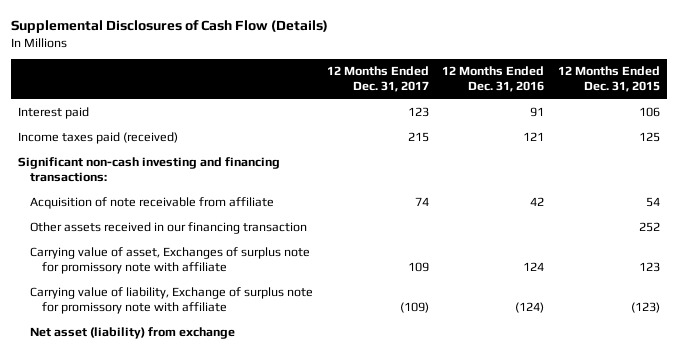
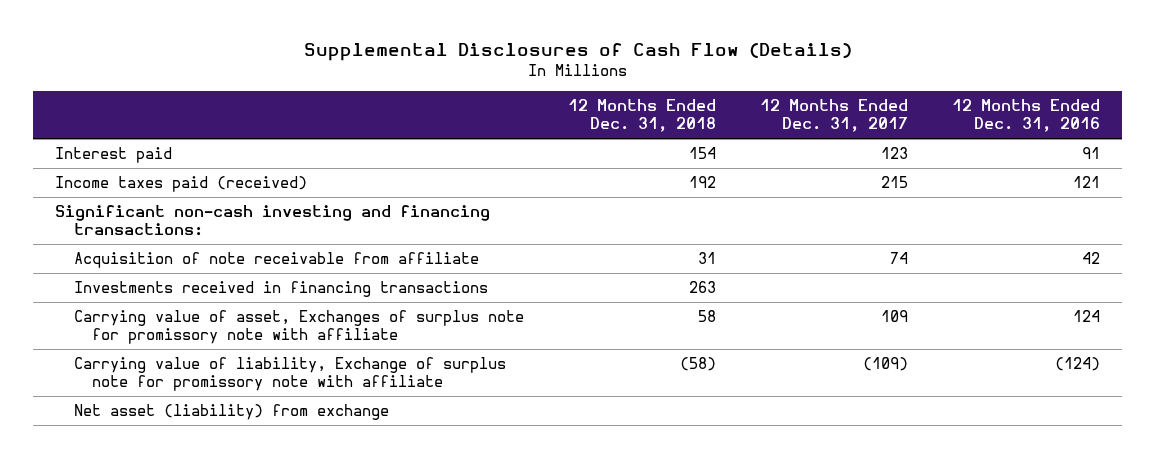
[558,66,661,93] 12 Months Ended Dec. 31, 2015 -> none
none -> [567,99,716,133] 12 Months Ended Dec. 31, 2018
[29,222,307,235] Other assets received in our financing transaction -> [73,281,488,298] Investments received in financing transactions

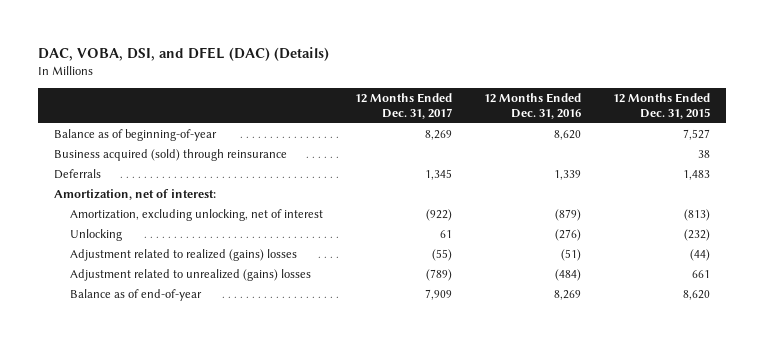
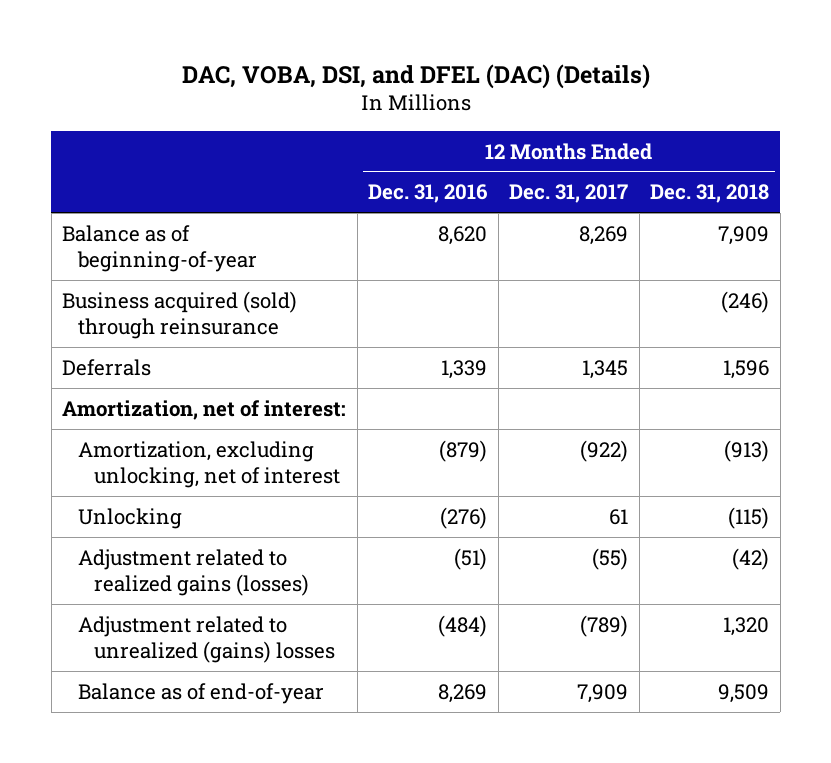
[613,92,711,119] 12 Months Ended Dec. 31, 2015 -> none
none -> [650,184,770,204] Dec. 31, 2018
[70,249,298,262] Adjustment related to realized (gains) losses -> [77,548,309,596] Adjustment related to realized gains (losses)

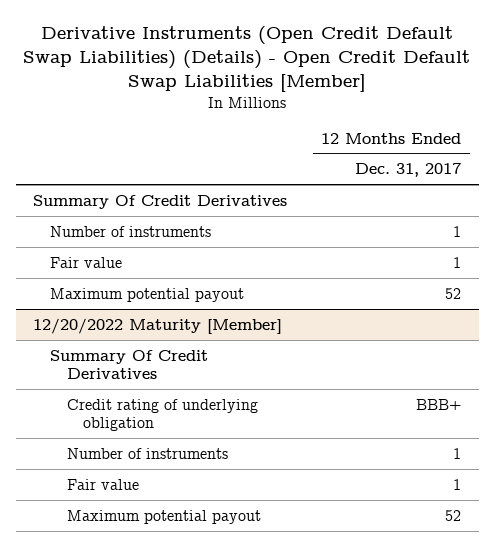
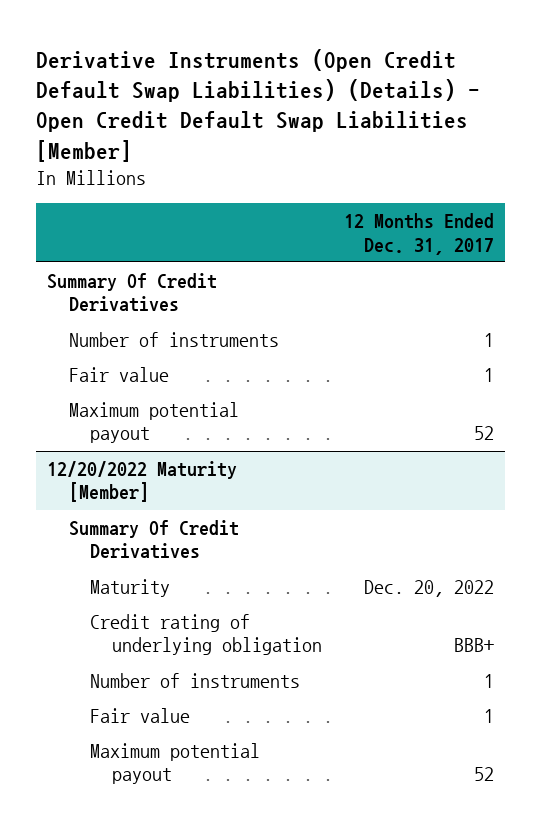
none -> [90,578,171,597] Maturity

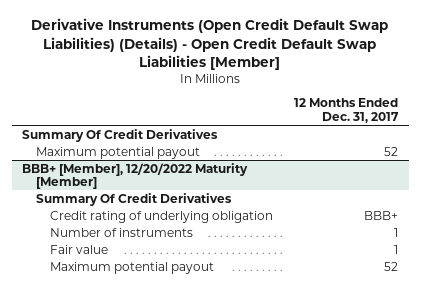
[68,331,279,347] Number of instruments -> none
[68,366,169,382] Fair value -> none
[47,460,238,503] 12/20/2022 Maturity [Member] -> [22,162,249,190] BBB+ [Member], 12/20/2022 Maturity [Member]
[90,578,171,597] Maturity -> none

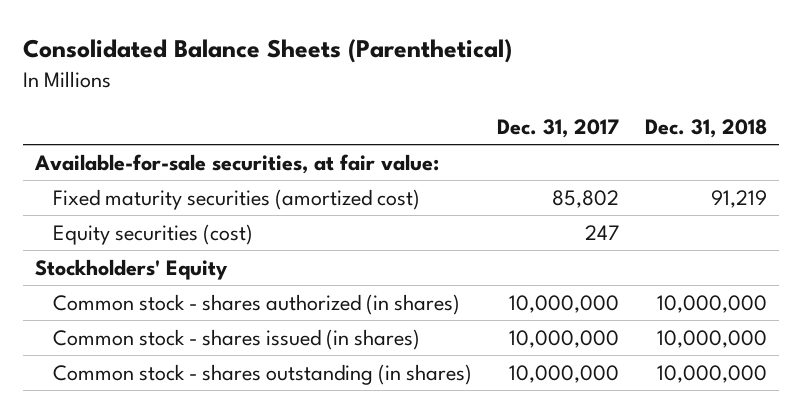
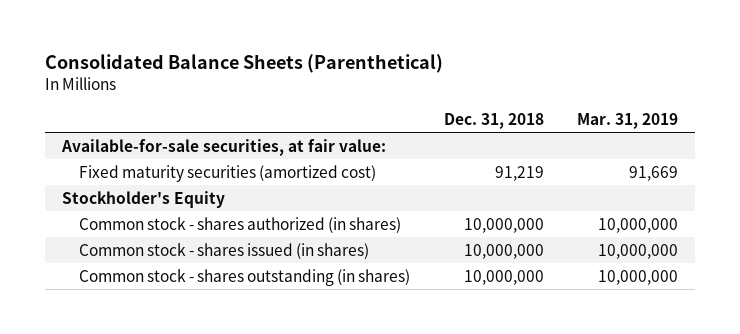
[497,119,620,139] Dec. 31, 2017 -> none
none -> [577,112,679,129] Mar. 31, 2019
[52,224,253,246] Equity securities (cost) -> none
[35,259,229,281] Stockholders' Equity -> [61,190,225,208] Stockholder's Equity

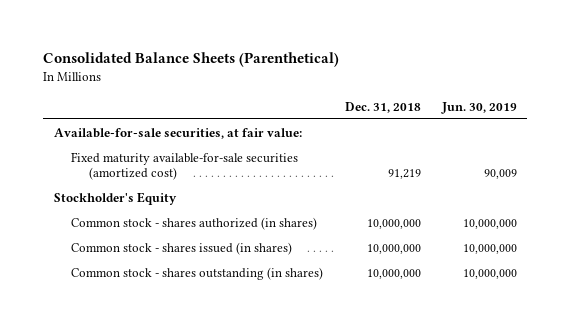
[577,112,679,129] Mar. 31, 2019 -> none
none -> [440,101,517,114] Jun. 30, 2019
[79,164,377,182] Fixed maturity securities (amortized cost) -> [71,151,299,181] Fixed maturity available-for-sale securities (amortized cost)

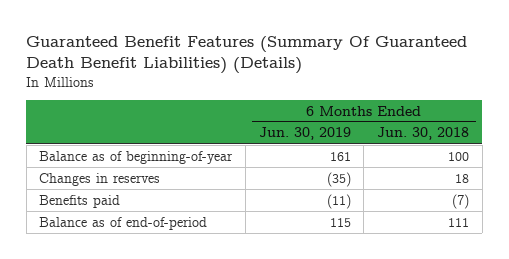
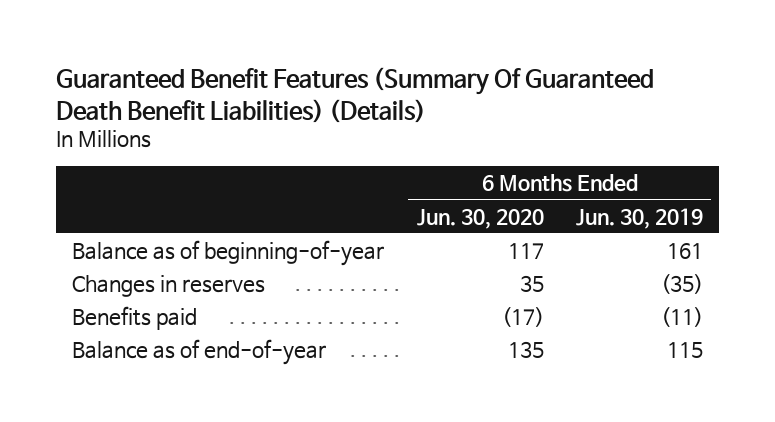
[377,127,470,141] Jun. 30, 2018 -> none
none -> [416,208,544,229] Jun. 30, 2020
[39,216,208,230] Balance as of end-of-period -> [71,338,326,365] Balance as of end-of-year

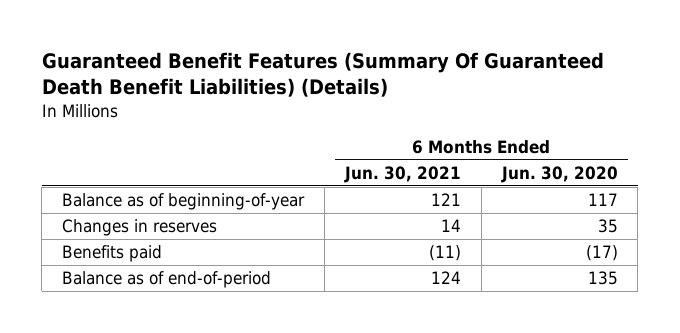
[576,207,704,229] Jun. 30, 2019 -> none
none -> [343,165,461,183] Jun. 30, 2021
[71,338,326,365] Balance as of end-of-year -> [62,271,272,289] Balance as of end-of-period

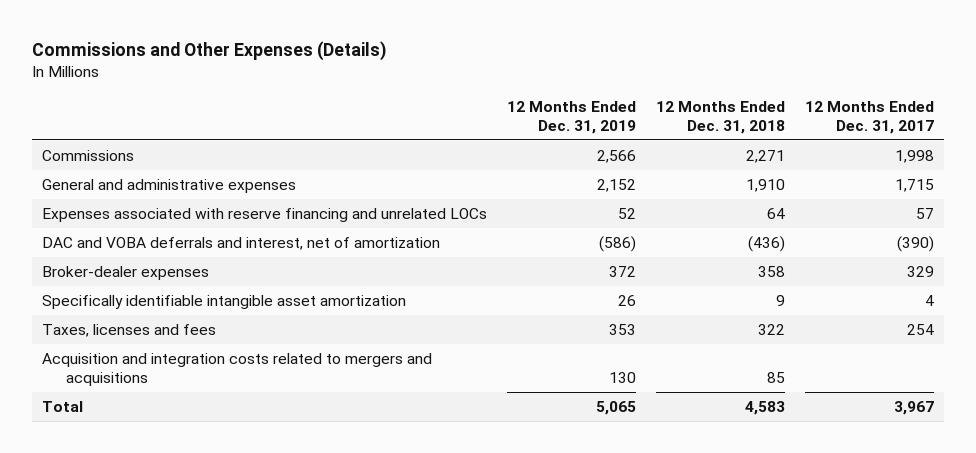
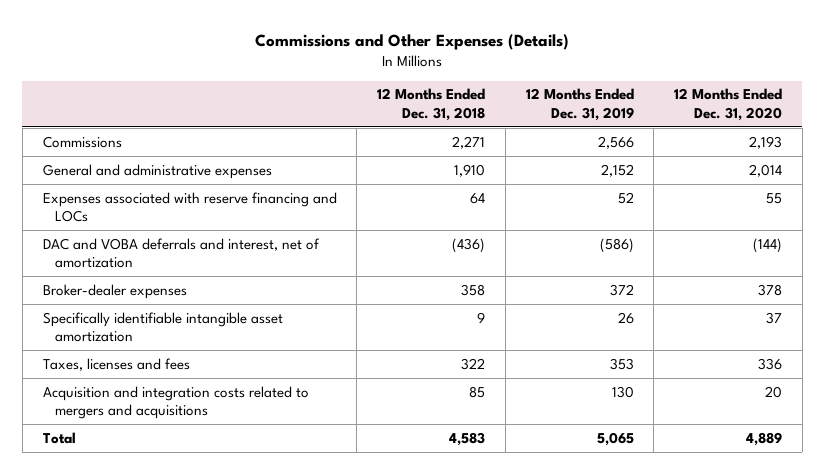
[804,100,934,134] 12 Months Ended Dec. 31, 2017 -> none
none -> [674,88,783,121] 12 Months Ended Dec. 31, 2020
[42,207,488,222] Expenses associated with reserve financing and unrelated LOCs -> [42,191,337,222] Expenses associated with reserve financing and LOCs

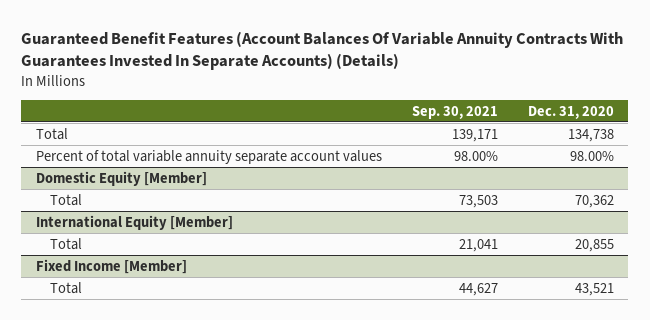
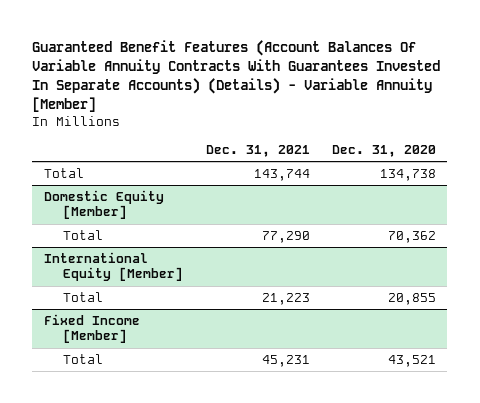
[21,30,624,71] Guaranteed Benefit Features (Account Balances Of Variable Annuity Contracts With Guarantees Invested In Separate Accounts) (Details) -> [32,39,441,113] Guaranteed Benefit Features (Account Balances Of Variable Annuity Contracts With Guarantees Invested In Separate Accounts) (Details) - Variable Annuity [Member]
[411,105,498,119] Sep. 30, 2021 -> none
none -> [205,145,310,158] Dec. 31, 2021
[36,149,383,164] Percent of total variable annuity separate account values -> none

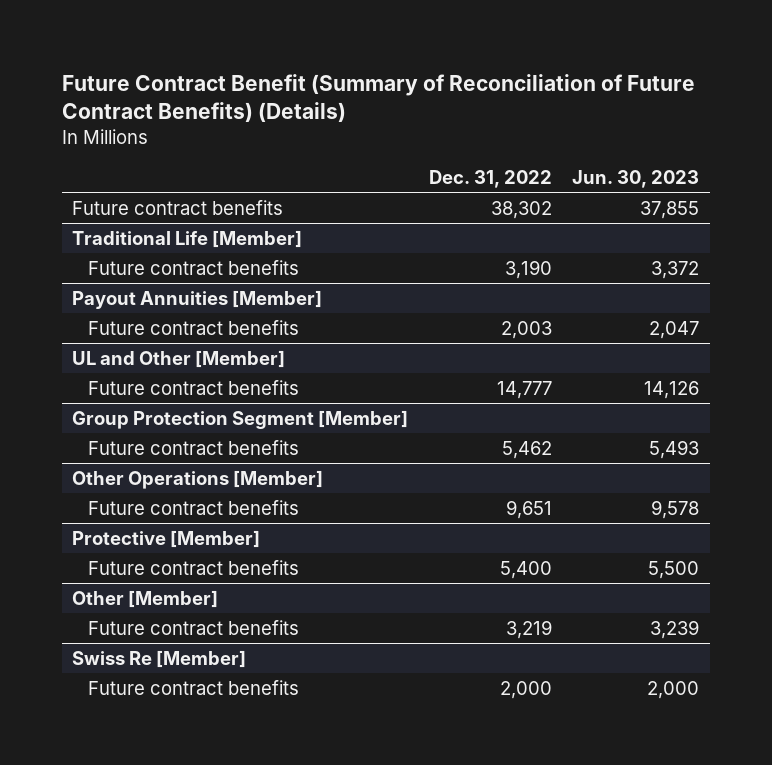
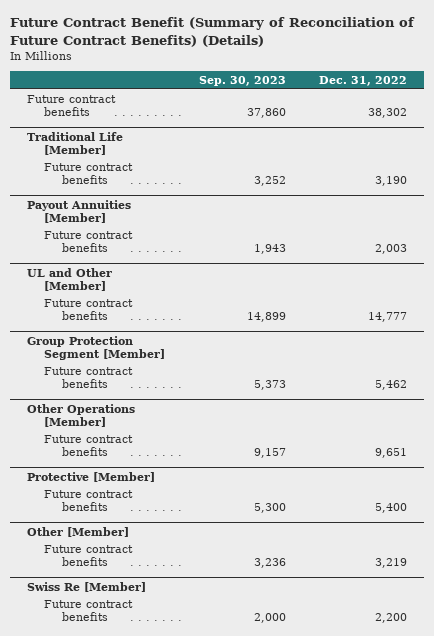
[572,170,700,189] Jun. 30, 2023 -> none
none -> [198,76,286,87] Sep. 30, 2023
[499,680,552,699] 2,000 -> [375,613,408,624] 2,200

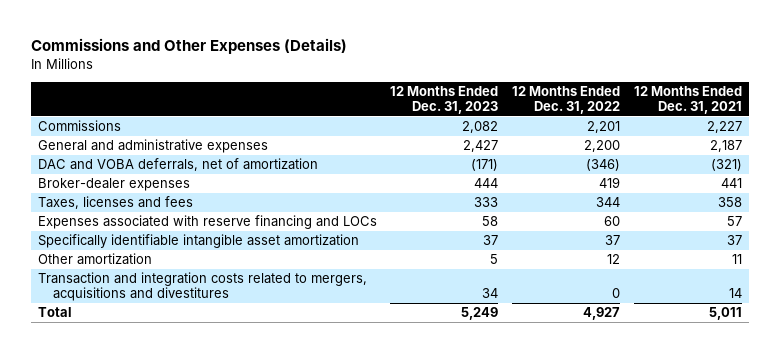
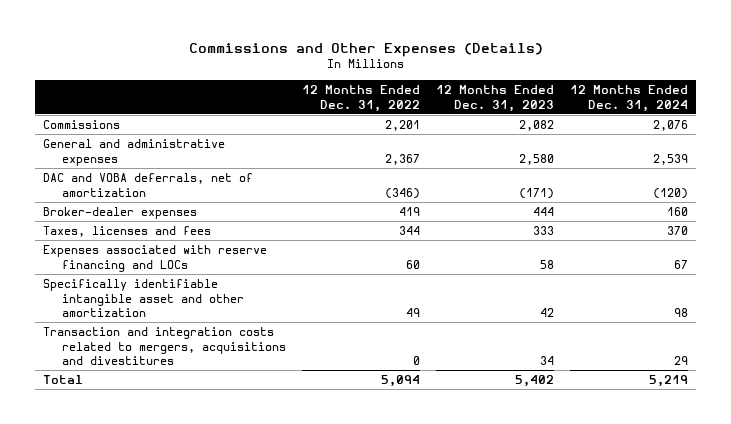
[633,86,742,115] 12 Months Ended Dec. 31, 2021 -> none
none -> [570,84,689,112] 12 Months Ended Dec. 31, 2024
[463,140,499,153] 2,427 -> [518,153,554,165] 2,580
[584,140,621,153] 2,200 -> [384,153,420,165] 2,367
[37,234,359,249] Specifically identifiable intangible asset amortization -> none
[37,253,152,266] Other amortization -> [43,278,244,318] Specifically identifiable intangible asset and other amortization
[490,254,499,265] 5 -> [539,308,554,318] 42
[607,254,621,265] 12 -> [405,308,420,318] 49
[461,307,499,321] 5,249 -> [514,374,554,387] 5,402
[583,307,621,321] 4,927 -> [380,374,420,387] 5,094

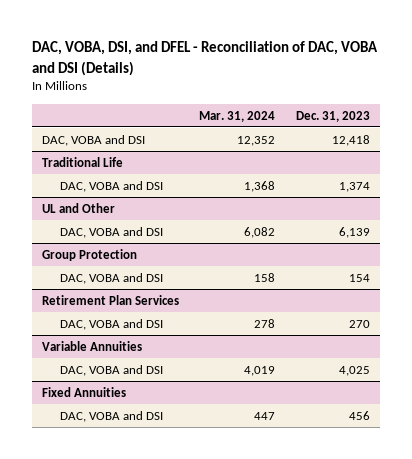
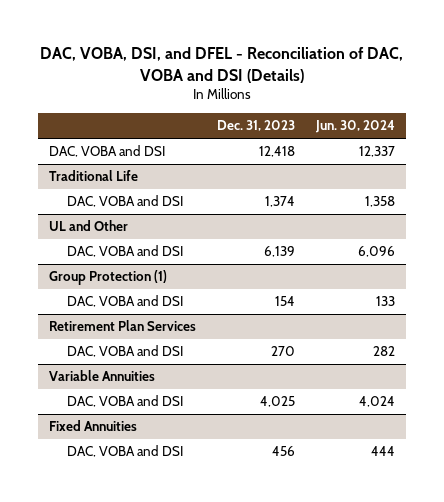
[199,110,276,122] Mar. 31, 2024 -> none
none -> [315,120,396,134] Jun. 30, 2024
[41,248,137,261] Group Protection -> [48,270,167,286] Group Protection (1)

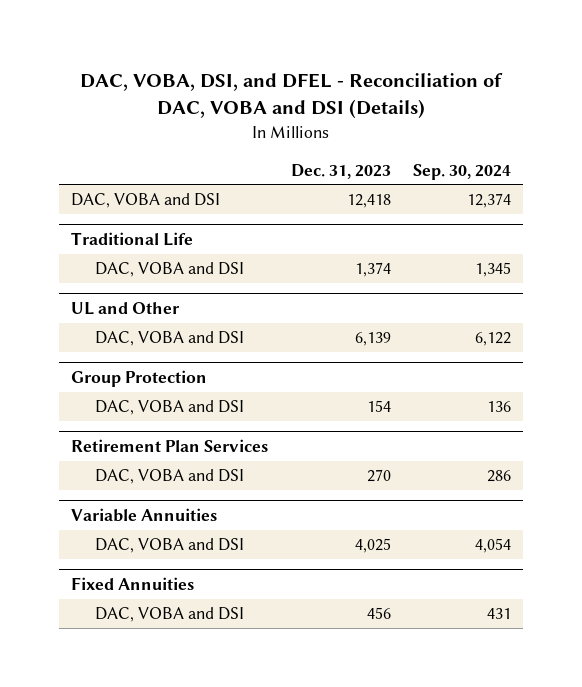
[315,120,396,134] Jun. 30, 2024 -> none
none -> [413,163,512,180] Sep. 30, 2024
[48,270,167,286] Group Protection (1) -> [70,370,207,388] Group Protection

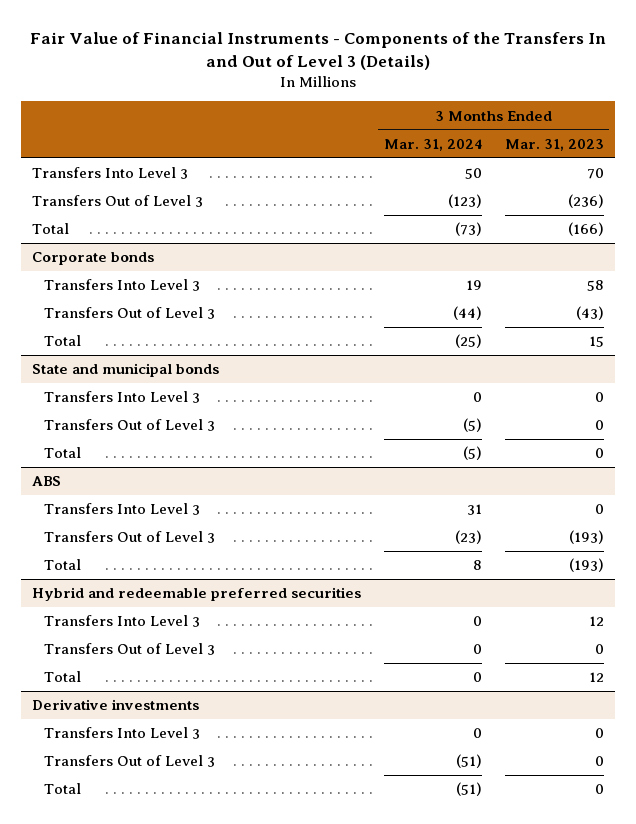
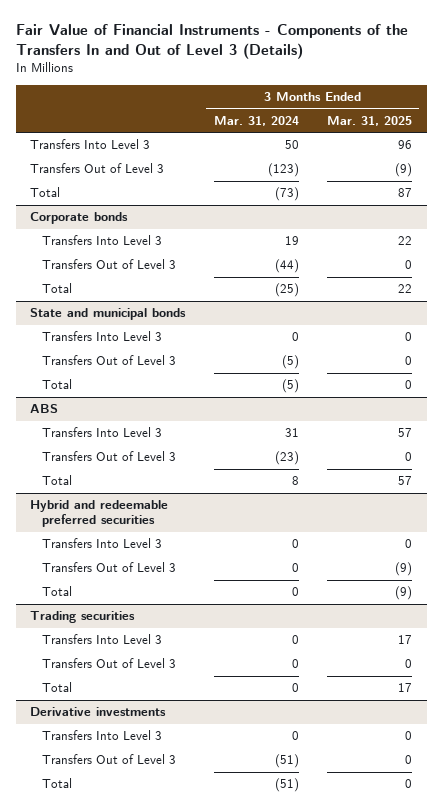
[504,138,604,151] Mar. 31, 2023 -> none
none -> [327,115,413,126] Mar. 31, 2025
none -> [30,611,136,624] Trading securities
none -> [42,634,163,645] Transfers Into Level 3
none -> [42,658,177,669] Transfers Out of Level 3
none -> [42,682,73,693] Total

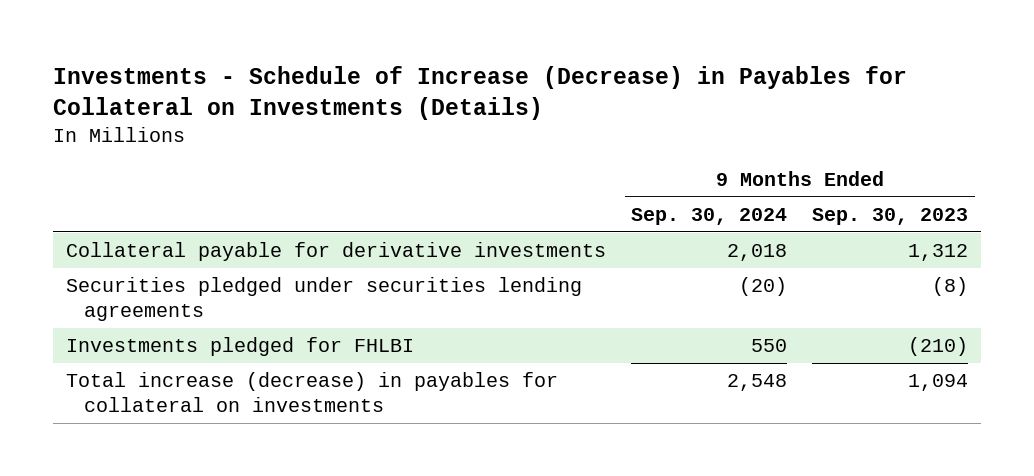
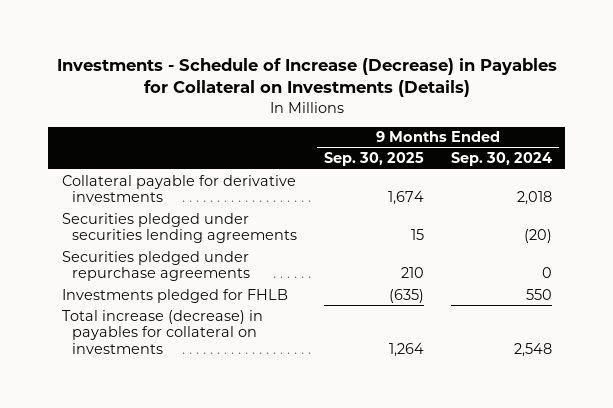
[812,207,969,225] Sep. 30, 2023 -> none
none -> [324,152,425,167] Sep. 30, 2025
none -> [61,250,251,282] Securities pledged under repurchase agreements
[65,336,414,356] Investments pledged for FHLBI -> [61,288,288,303] Investments pledged for FHLB

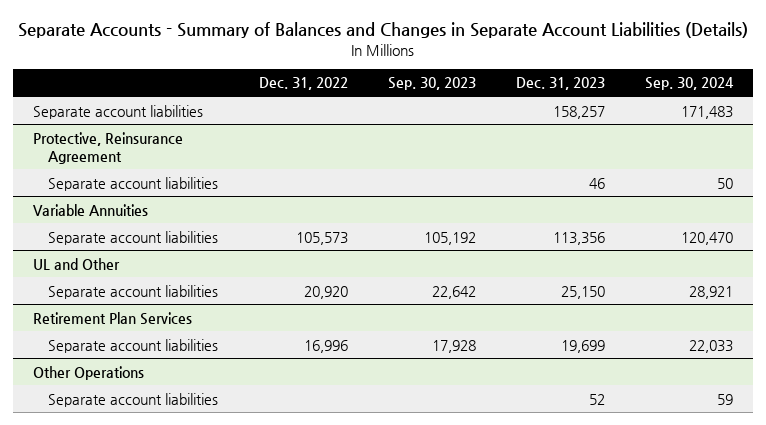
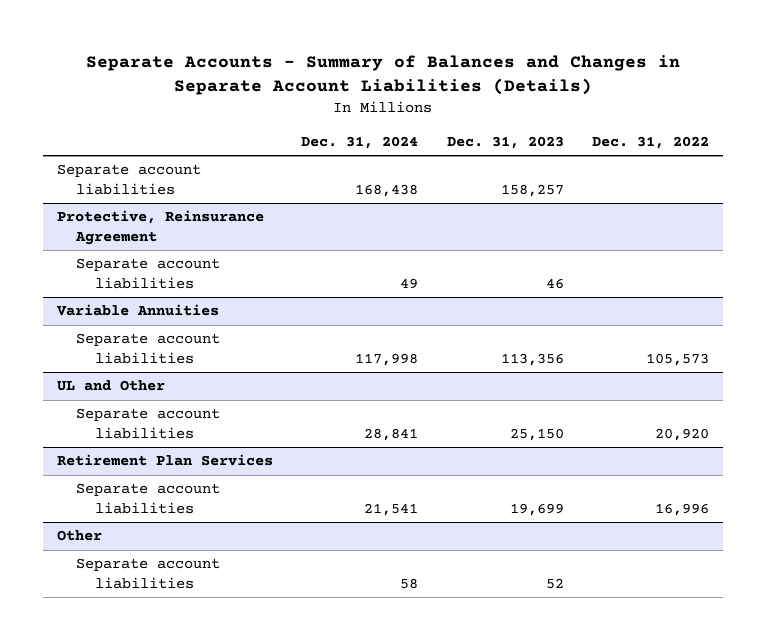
[387,77,476,91] Sep. 30, 2023 -> none
[644,77,734,91] Sep. 30, 2024 -> none
none -> [301,135,419,149] Dec. 31, 2024
[33,365,145,380] Other Operations -> [57,530,103,542] Other

